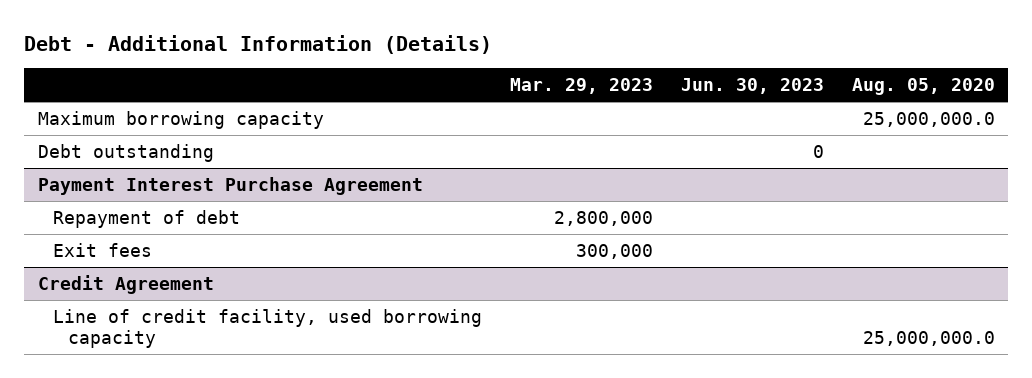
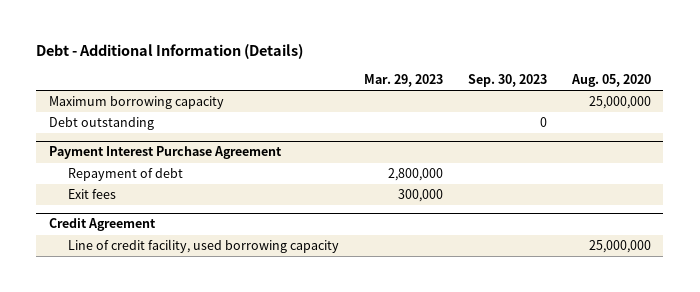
[680,78,824,95] Jun. 30, 2023 -> none
none -> [467,74,547,88] Sep. 30, 2023
[862,111,995,127] 25,000,000.0 -> [588,96,651,110] 25,000,000
[862,331,995,347] 25,000,000.0 -> [588,240,651,254] 25,000,000

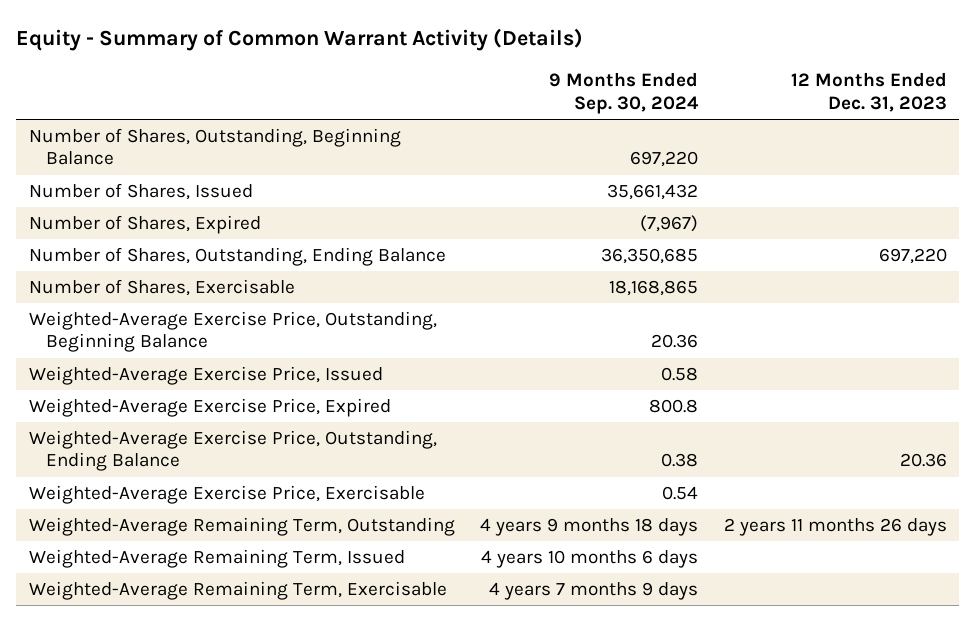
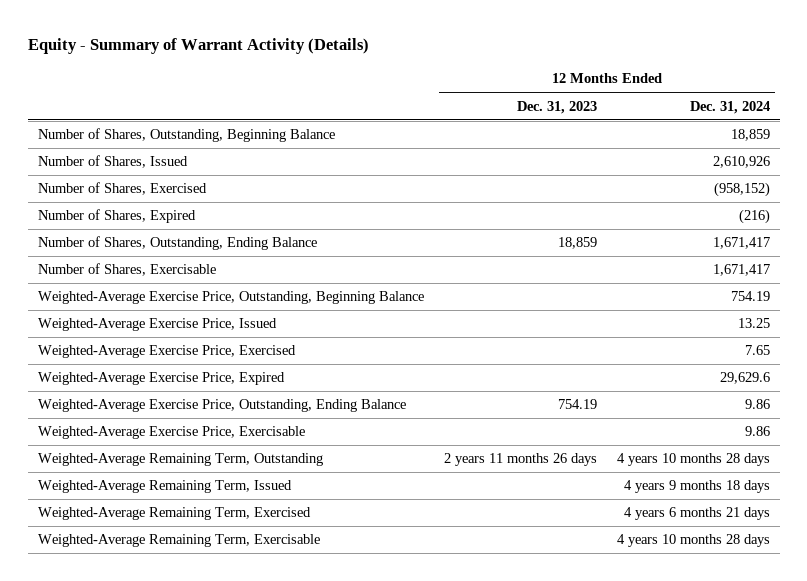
[16,28,584,52] Equity - Summary of Common Warrant Activity (Details) -> [27,38,369,55] Equity - Summary of Warrant Activity (Details)
[549,72,700,114] 9 Months Ended Sep. 30, 2024 -> none
none -> [689,100,770,114] Dec. 31, 2024
none -> [37,182,207,196] Number of Shares, Exercised
[878,248,947,265] 697,220 -> [557,237,597,250] 18,859
none -> [37,345,296,359] Weighted-Average Exercise Price, Exercised
[899,453,947,468] 20.36 -> [557,399,597,410] 754.19
none -> [37,507,311,521] Weighted-Average Remaining Term, Exercised

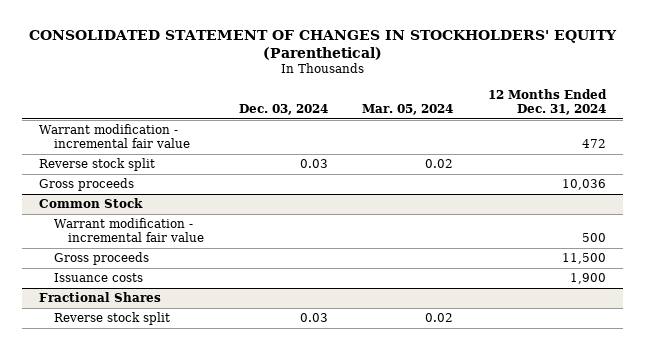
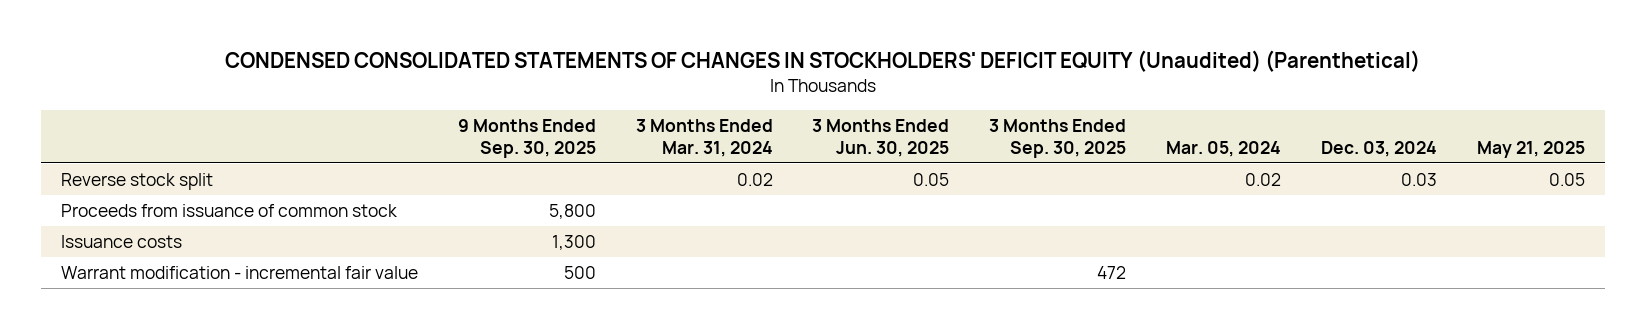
[28,29,617,60] CONSOLIDATED STATEMENT OF CHANGES IN STOCKHOLDERS' EQUITY (Parenthetical) -> [224,50,1420,73] CONDENSED CONSOLIDATED STATEMENTS OF CHANGES IN STOCKHOLDERS' DEFICIT EQUITY (Unaudited) (Parenthetical)
[488,89,608,116] 12 Months Ended Dec. 31, 2024 -> none
none -> [457,118,596,158] 9 Months Ended Sep. 30, 2025
none -> [635,118,773,157] 3 Months Ended Mar. 31, 2024
none -> [812,118,950,157] 3 Months Ended Jun. 30, 2025
none -> [989,118,1127,158] 3 Months Ended Sep. 30, 2025
none -> [1476,140,1585,158] May 21, 2025
[38,198,143,209] Common Stock -> none
[53,218,205,243] Warrant modification - incremental fair value -> none
[53,252,149,266] Gross proceeds -> none
[53,273,143,283] Issuance costs -> none
[38,292,161,303] Fractional Shares -> none
[53,312,170,326] Reverse stock split -> none
[38,178,134,192] Gross proceeds -> [60,203,398,217] Proceeds from issuance of common stock
none -> [60,234,182,248] Issuance costs
[38,124,190,149] Warrant modification - incremental fair value -> [60,265,418,279] Warrant modification - incremental fair value

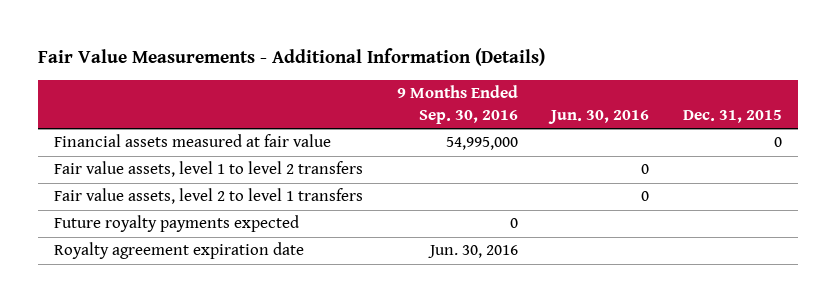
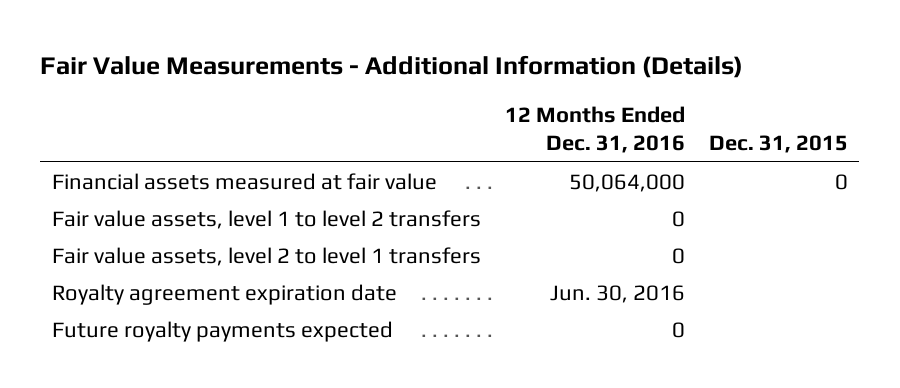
[396,85,518,124] 9 Months Ended Sep. 30, 2016 -> none
[548,109,650,124] Jun. 30, 2016 -> none
none -> [504,106,685,154] 12 Months Ended Dec. 31, 2016
[54,215,300,233] Future royalty payments expected -> [52,320,394,342] Future royalty payments expected

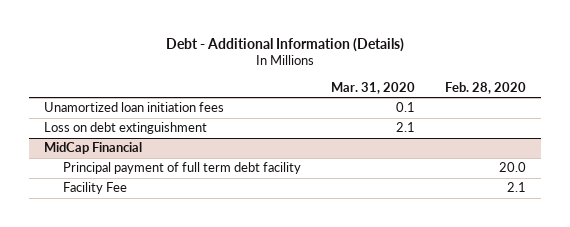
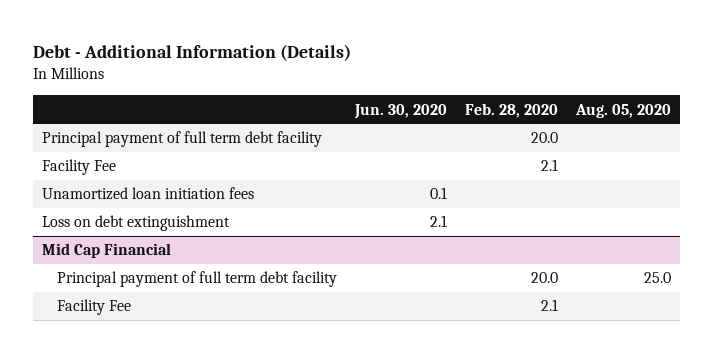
[330,81,415,94] Mar. 31, 2020 -> none
none -> [353,103,447,119] Jun. 30, 2020
none -> [574,103,671,118] Aug. 05, 2020
none -> [42,131,323,148] Principal payment of full term debt facility
none -> [42,159,117,176] Facility Fee
[44,142,143,155] MidCap Financial -> [42,243,172,259] Mid Cap Financial

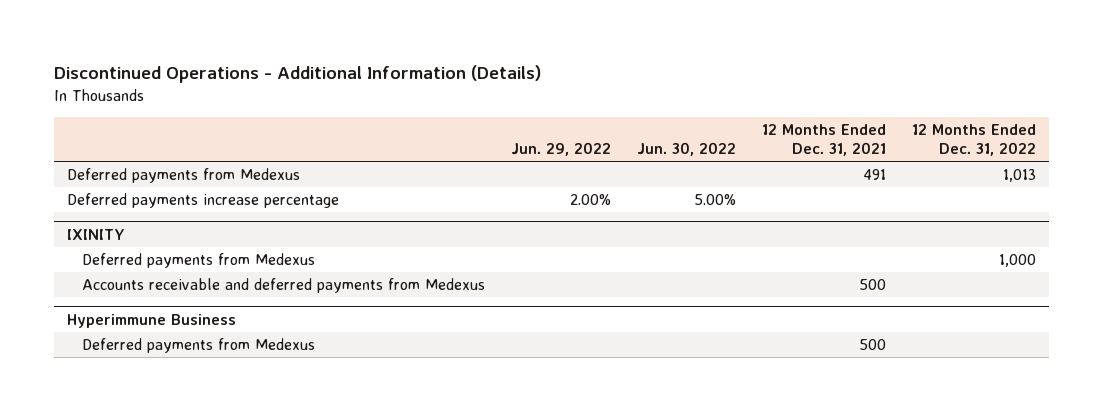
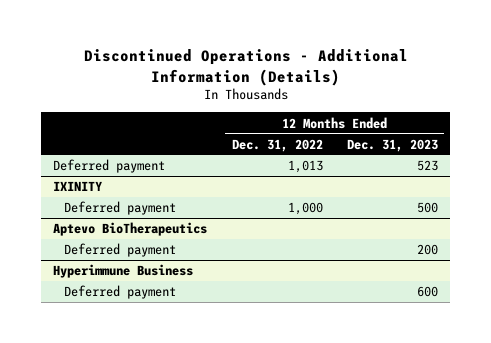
[510,141,611,156] Jun. 29, 2022 -> none
[636,141,736,156] Jun. 30, 2022 -> none
[761,124,886,156] 12 Months Ended Dec. 31, 2021 -> none
none -> [346,138,438,152] Dec. 31, 2023
[66,193,339,209] Deferred payments increase percentage -> none
[66,168,300,184] Deferred payments from Medexus -> [53,159,166,174] Deferred payment
[82,278,486,294] Accounts receivable and deferred payments from Medexus -> none
[82,253,316,269] Deferred payments from Medexus -> [63,201,176,216] Deferred payment
none -> [53,222,208,237] Aptevo BioTherapeutics
none -> [63,243,176,258] Deferred payment
[82,338,316,354] Deferred payments from Medexus -> [63,285,176,300] Deferred payment

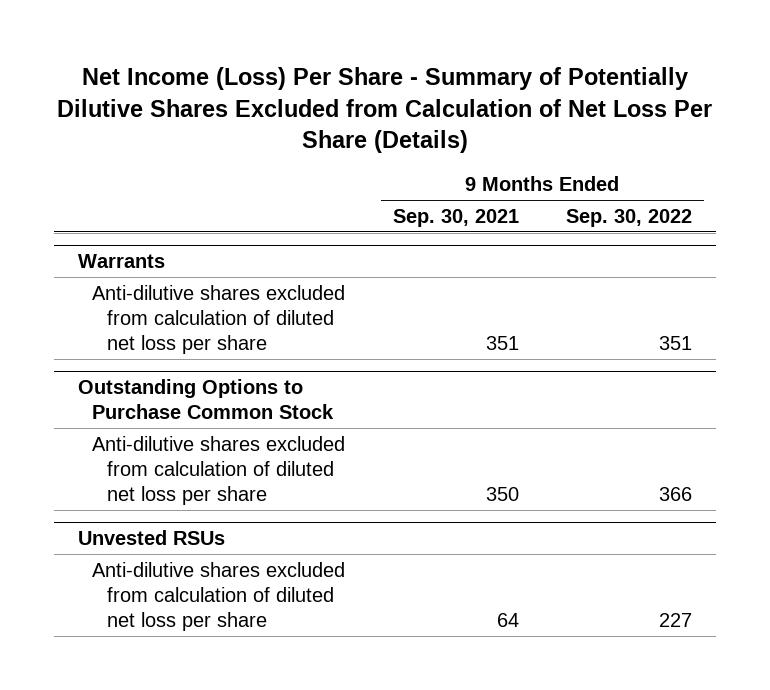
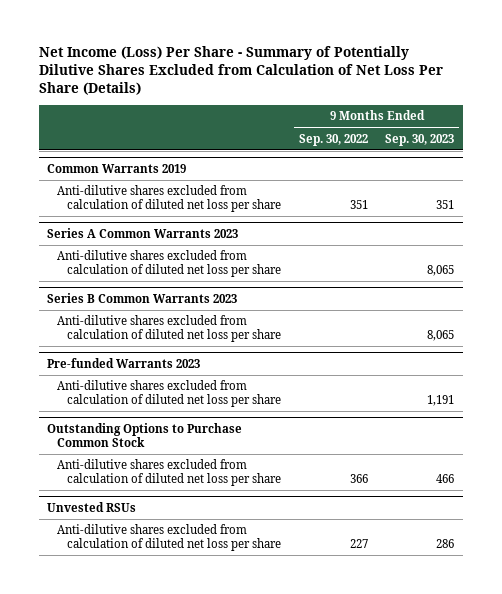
[392,208,519,227] Sep. 30, 2021 -> none
none -> [385,133,455,146] Sep. 30, 2023
[77,254,165,269] Warrants -> [47,164,187,174] Common Warrants 2019
none -> [47,228,239,239] Series A Common Warrants 2023
none -> [57,250,282,278] Anti-dilutive shares excluded from calculation of diluted net loss per share
none -> [47,293,238,304] Series B Common Warrants 2023
none -> [57,315,282,343] Anti-dilutive shares excluded from calculation of diluted net loss per share
none -> [47,358,201,369] Pre-funded Warrants 2023
none -> [57,380,282,408] Anti-dilutive shares excluded from calculation of diluted net loss per share

